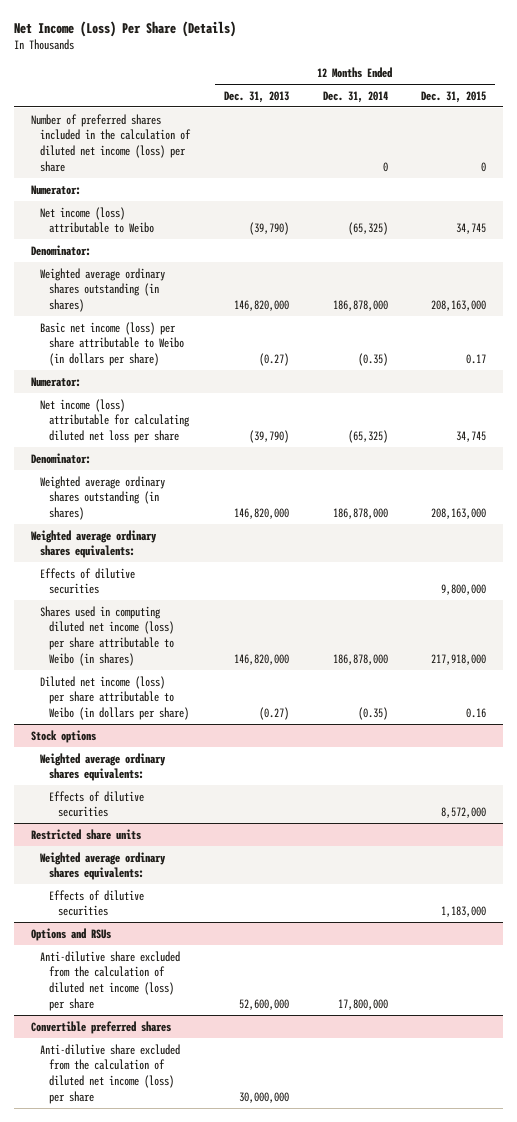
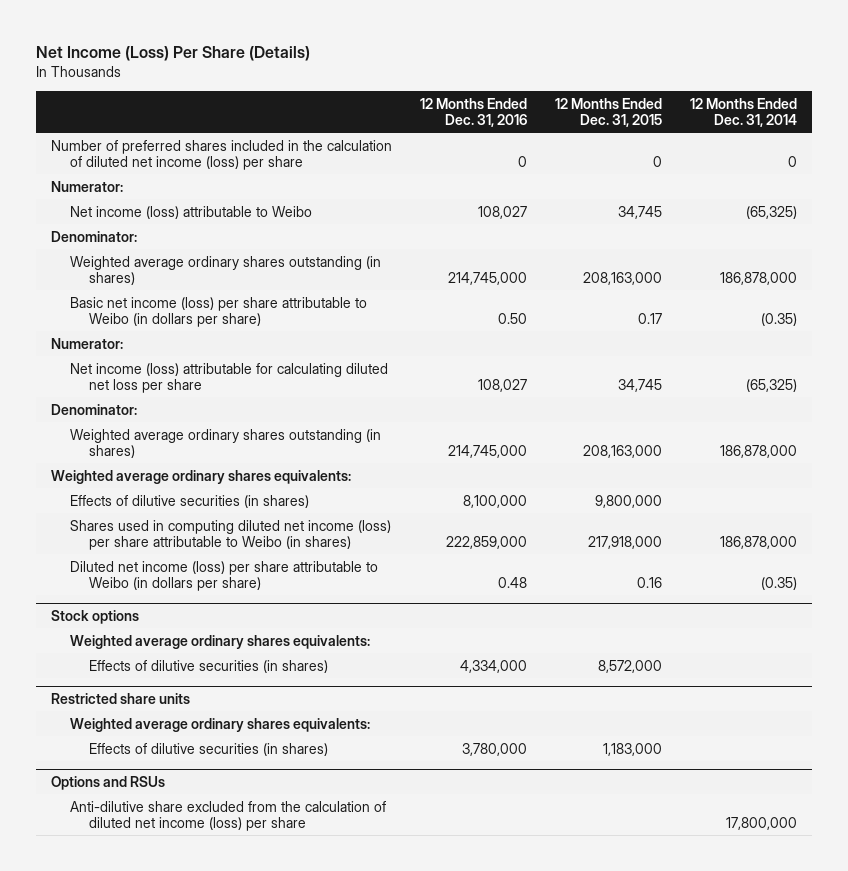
[223,90,289,103] Dec. 31, 2013 -> none
none -> [419,97,527,128] 12 Months Ended Dec. 31, 2016
[39,567,135,595] Effects of dilutive securities -> [69,494,309,508] Effects of dilutive securities (in shares)
[48,790,144,818] Effects of dilutive securities -> [88,659,328,673] Effects of dilutive securities (in shares)
[48,889,144,917] Effects of dilutive securities -> [88,742,328,756] Effects of dilutive securities (in shares)
[30,1020,171,1034] Convertible preferred shares -> none
[39,1043,180,1104] Anti-dilutive share excluded from the calculation of diluted net income (loss) per share -> none

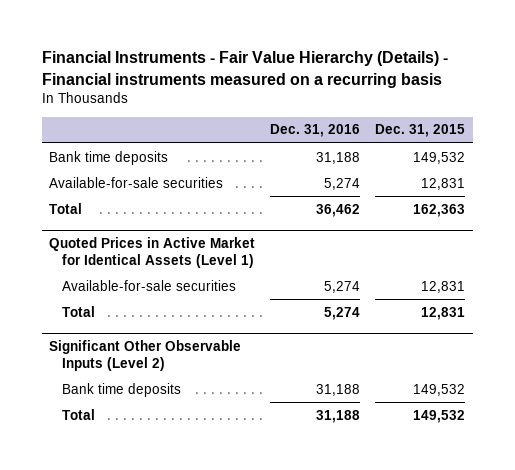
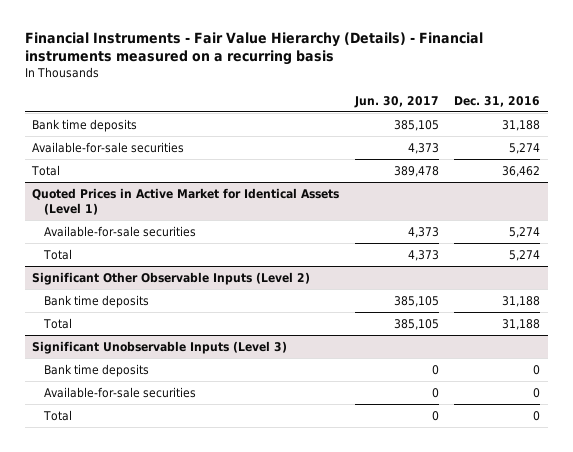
[375,124,466,138] Dec. 31, 2015 -> none
none -> [353,95,439,108] Jun. 30, 2017
none -> [32,340,288,354] Significant Unobservable Inputs (Level 3)
none -> [44,363,150,377] Bank time deposits
none -> [44,386,197,398] Available-for-sale securities
none -> [43,409,73,421] Total

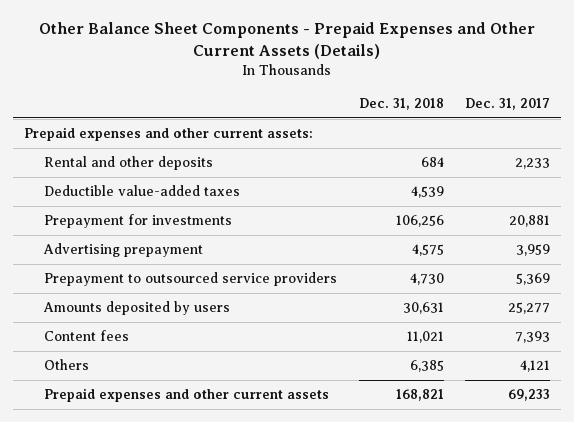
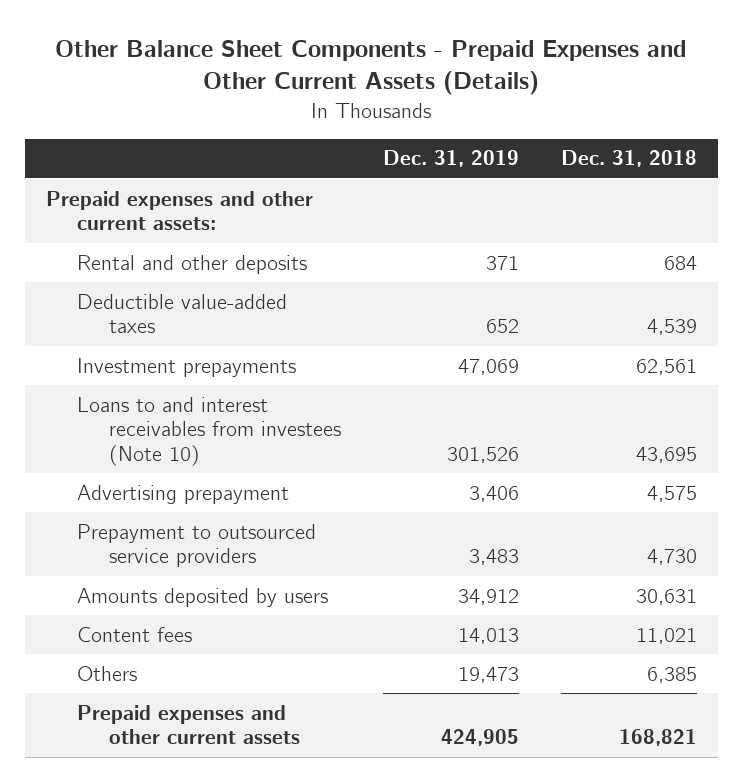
[465,98,551,111] Dec. 31, 2017 -> none
none -> [383,150,520,168] Dec. 31, 2019
[43,214,232,229] Prepayment for investments -> [77,357,297,377] Investment prepayments
[395,215,444,228] 106,256 -> [636,358,698,375] 62,561
none -> [77,396,342,466] Loans to and interest receivables from investees (Note 10)

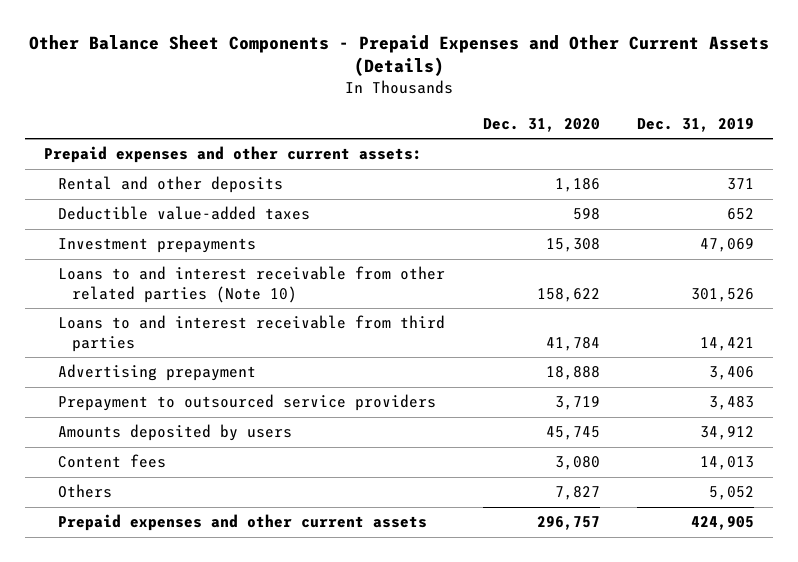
[561,150,698,168] Dec. 31, 2018 -> none
none -> [482,117,600,132] Dec. 31, 2020
[77,396,342,466] Loans to and interest receivables from investees (Note 10) -> [58,266,446,303] Loans to and interest receivable from other related parties (Note 10)
none -> [58,315,446,352] Loans to and interest receivable from third parties
[458,666,520,683] 19,473 -> [709,486,755,501] 5,052

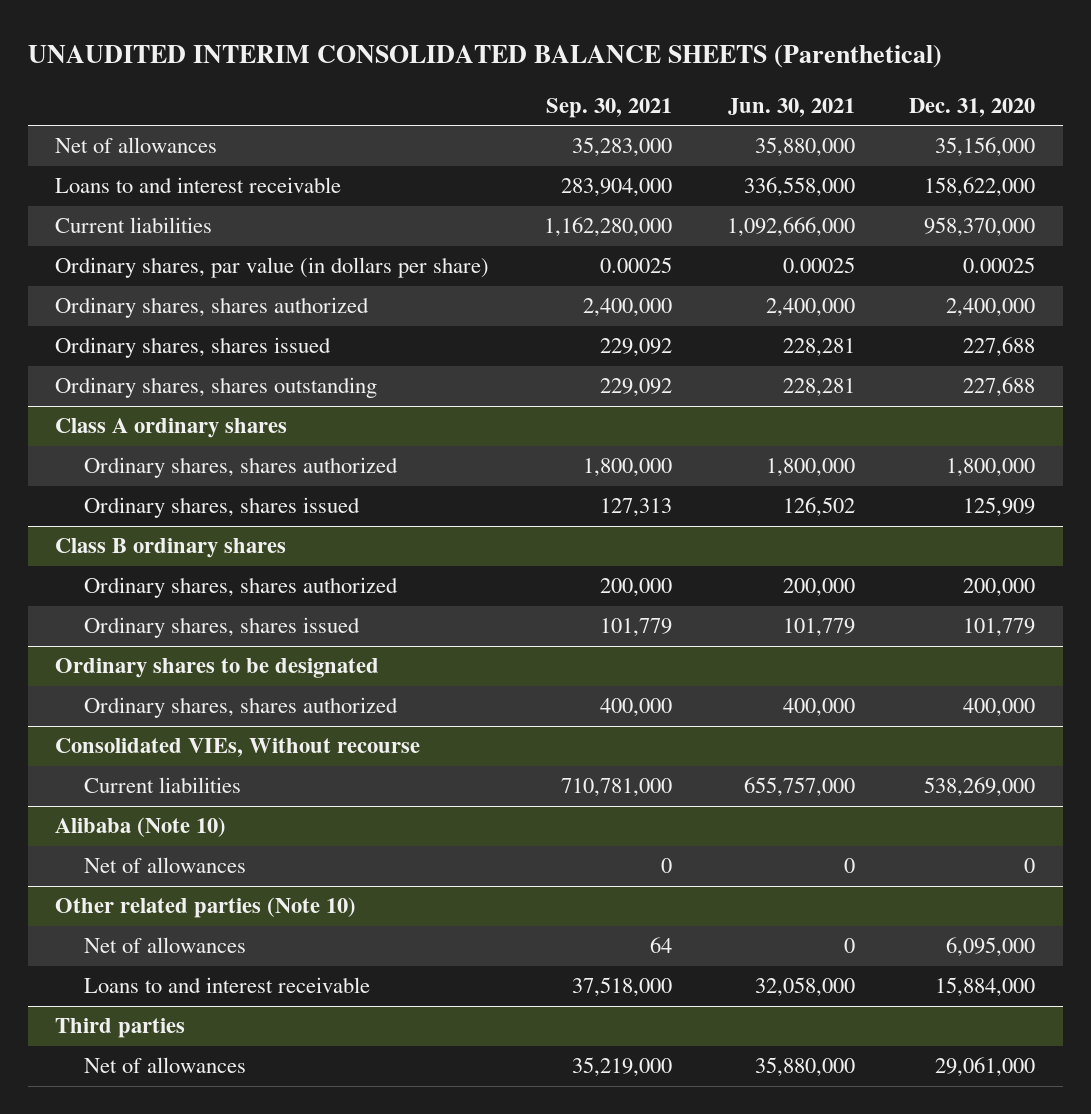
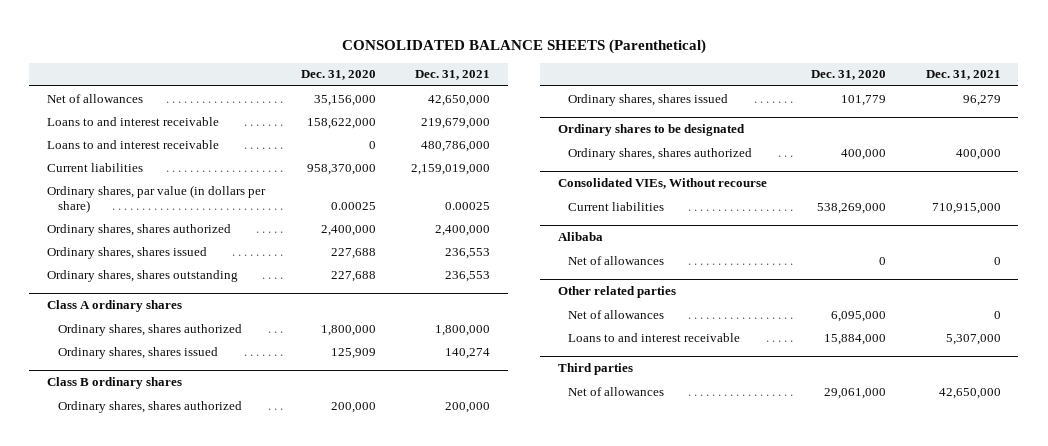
[27,45,942,69] UNAUDITED INTERIM CONSOLIDATED BALANCE SHEETS (Parenthetical) -> [341,38,706,54] CONSOLIDATED BALANCE SHEETS (Parenthetical)
[545,98,672,119] Sep. 30, 2021 -> none
[727,98,855,118] Jun. 30, 2021 -> none
none -> [414,70,490,81] Dec. 31, 2021
none -> [47,139,220,149] Loans to and interest receivable
[55,817,227,838] Alibaba (Note 10) -> [557,232,603,242] Alibaba
[55,897,357,919] Other related parties (Note 10) -> [557,286,676,299] Other related parties

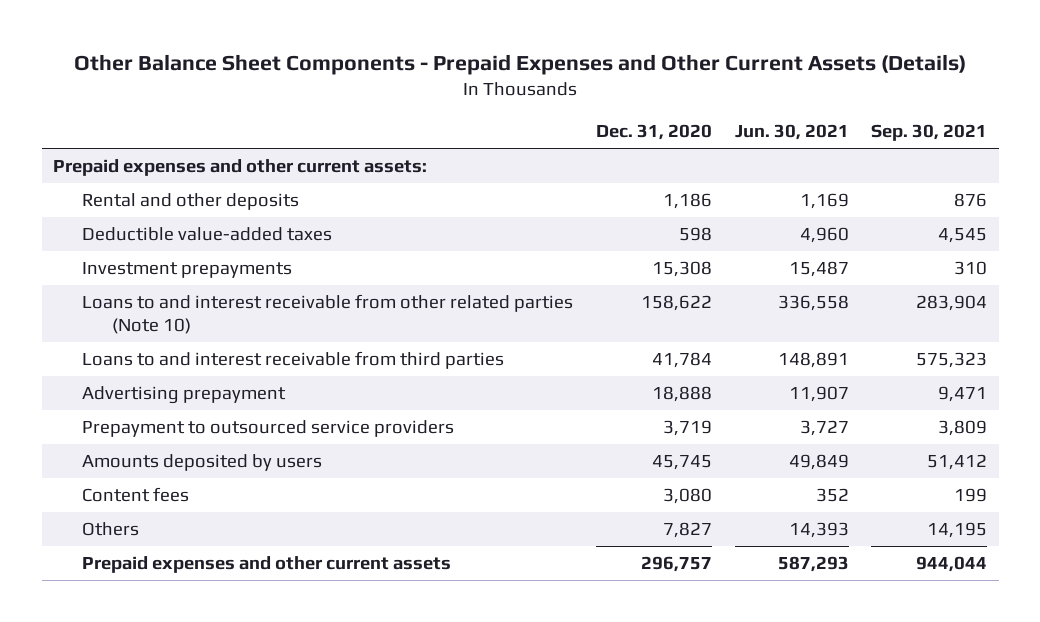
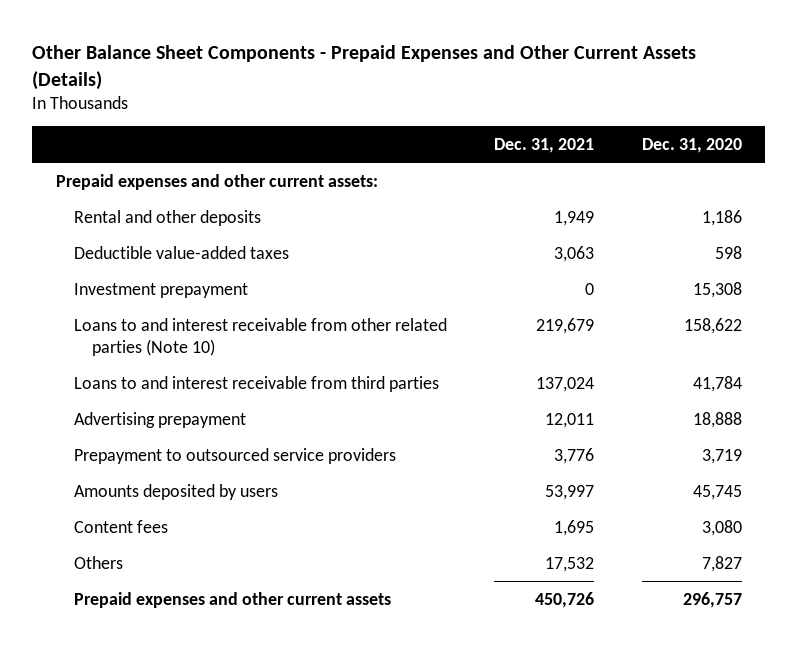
[734,123,849,140] Jun. 30, 2021 -> none
[871,123,988,141] Sep. 30, 2021 -> none
none -> [494,137,595,153] Dec. 31, 2021
[82,262,293,279] Investment prepayments -> [74,282,249,298] Investment prepayment

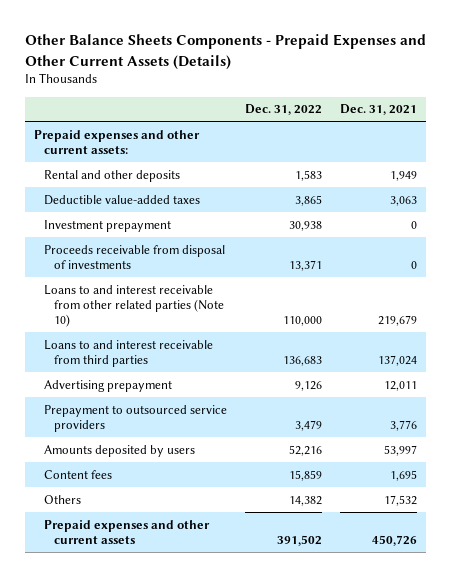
[32,44,697,90] Other Balance Sheet Components - Prepaid Expenses and Other Current Assets (Details) -> [25,34,427,70] Other Balance Sheets Components - Prepaid Expenses and Other Current Assets (Details)
[641,137,742,153] Dec. 31, 2020 -> none
none -> [245,104,323,116] Dec. 31, 2022
none -> [44,244,226,269] Proceeds receivable from disposal of investments

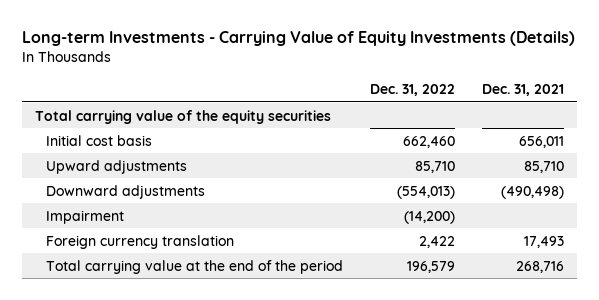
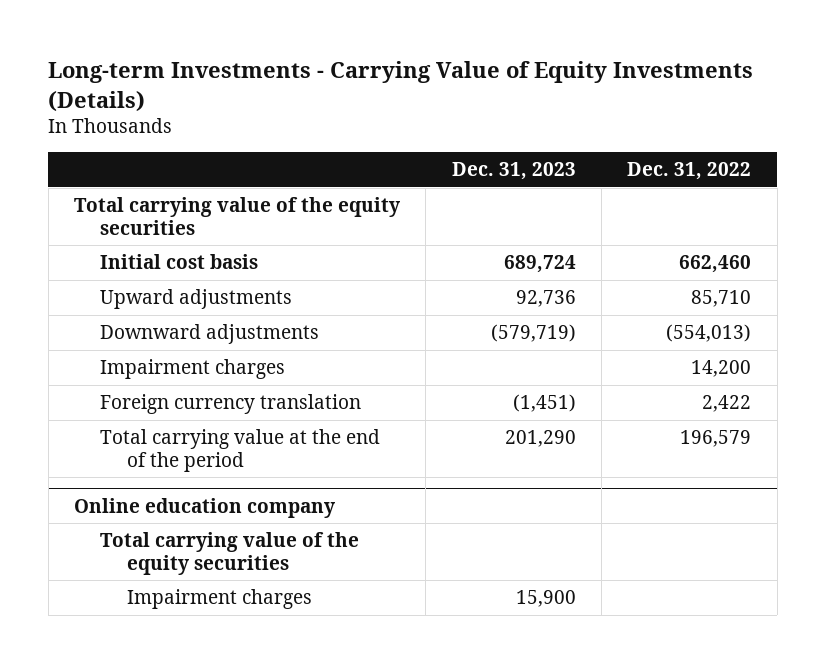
[481,84,564,97] Dec. 31, 2021 -> none
none -> [451,162,576,181] Dec. 31, 2023
[46,209,125,224] Impairment -> [100,359,286,380] Impairment charges
[404,210,456,224] (14,200) -> [691,360,752,378] 14,200
none -> [74,497,336,518] Online education company
none -> [100,532,360,575] Total carrying value of the equity securities
none -> [126,589,312,610] Impairment charges

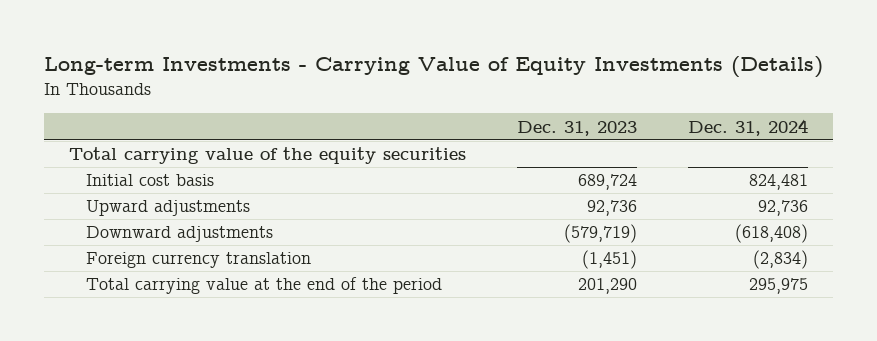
[627,162,752,181] Dec. 31, 2022 -> none
none -> [687,118,808,136] Dec. 31, 2024
[100,359,286,380] Impairment charges -> none
[74,497,336,518] Online education company -> none
[100,532,360,575] Total carrying value of the equity securities -> none
[126,589,312,610] Impairment charges -> none

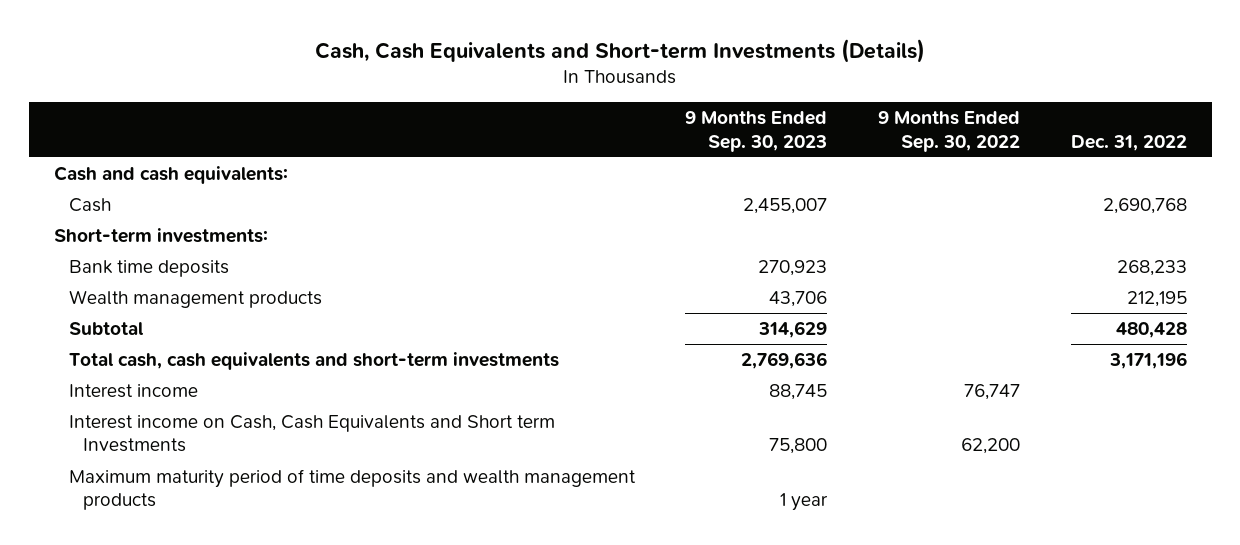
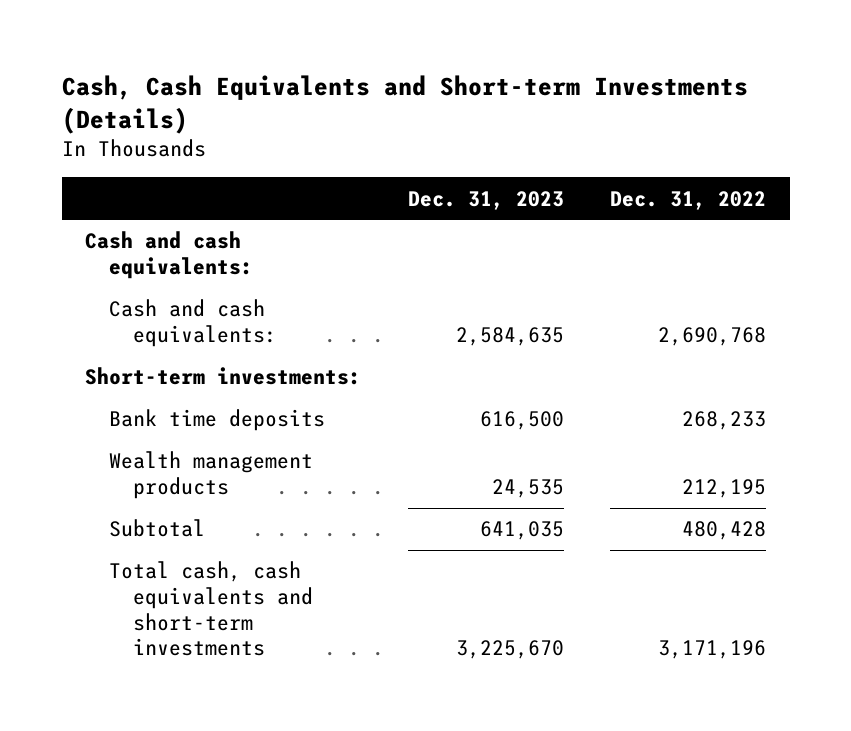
[685,111,828,152] 9 Months Ended Sep. 30, 2023 -> none
[877,111,1020,152] 9 Months Ended Sep. 30, 2022 -> none
none -> [407,190,564,210] Dec. 31, 2023
[68,197,111,212] Cash -> [109,299,278,348] Cash and cash equivalents:
[68,383,198,398] Interest income -> none
[68,414,555,453] Interest income on Cash, Cash Equivalents and Short term Investments -> none
[68,468,636,511] Maximum maturity period of time deposits and wealth management products -> none

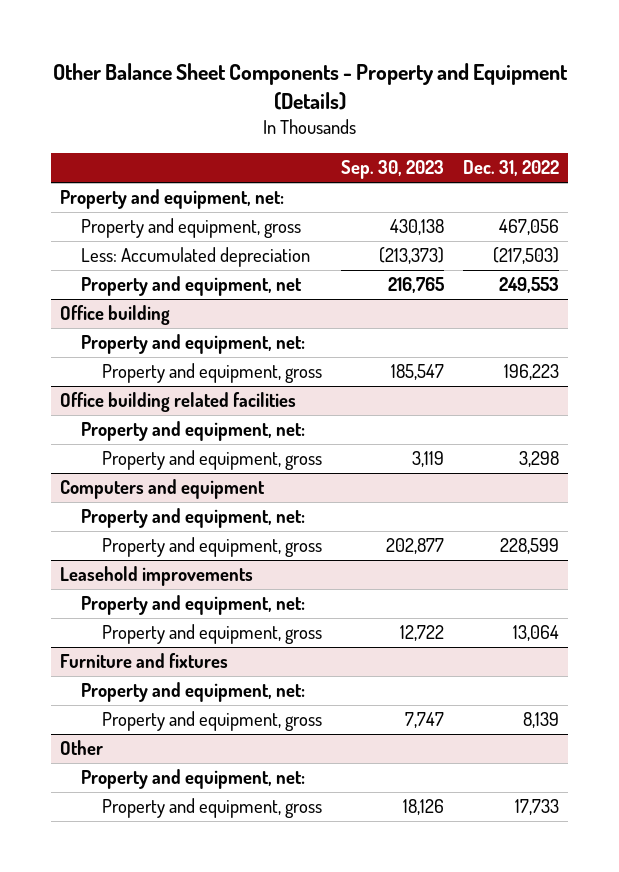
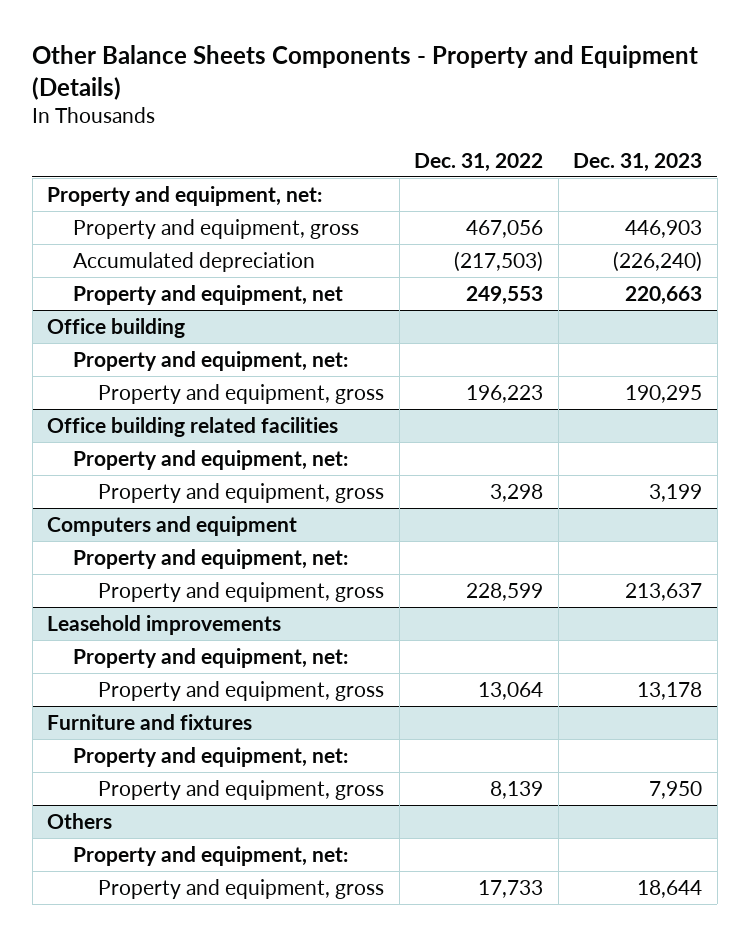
[52,62,568,110] Other Balance Sheet Components - Property and Equipment (Details) -> [32,44,699,100] Other Balance Sheets Components - Property and Equipment (Details)
[340,160,444,180] Sep. 30, 2023 -> none
none -> [573,152,703,172] Dec. 31, 2023
[81,247,311,268] Less: Accumulated depreciation -> [72,251,315,272] Accumulated depreciation
[60,740,104,756] Other -> [47,812,113,829] Others

